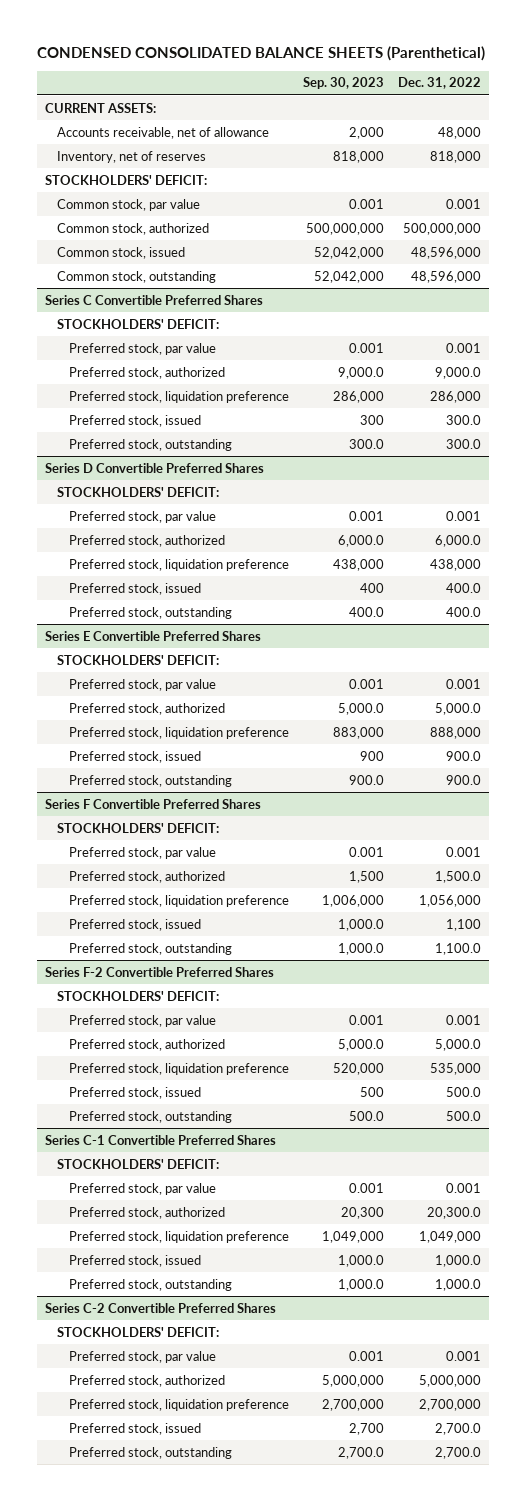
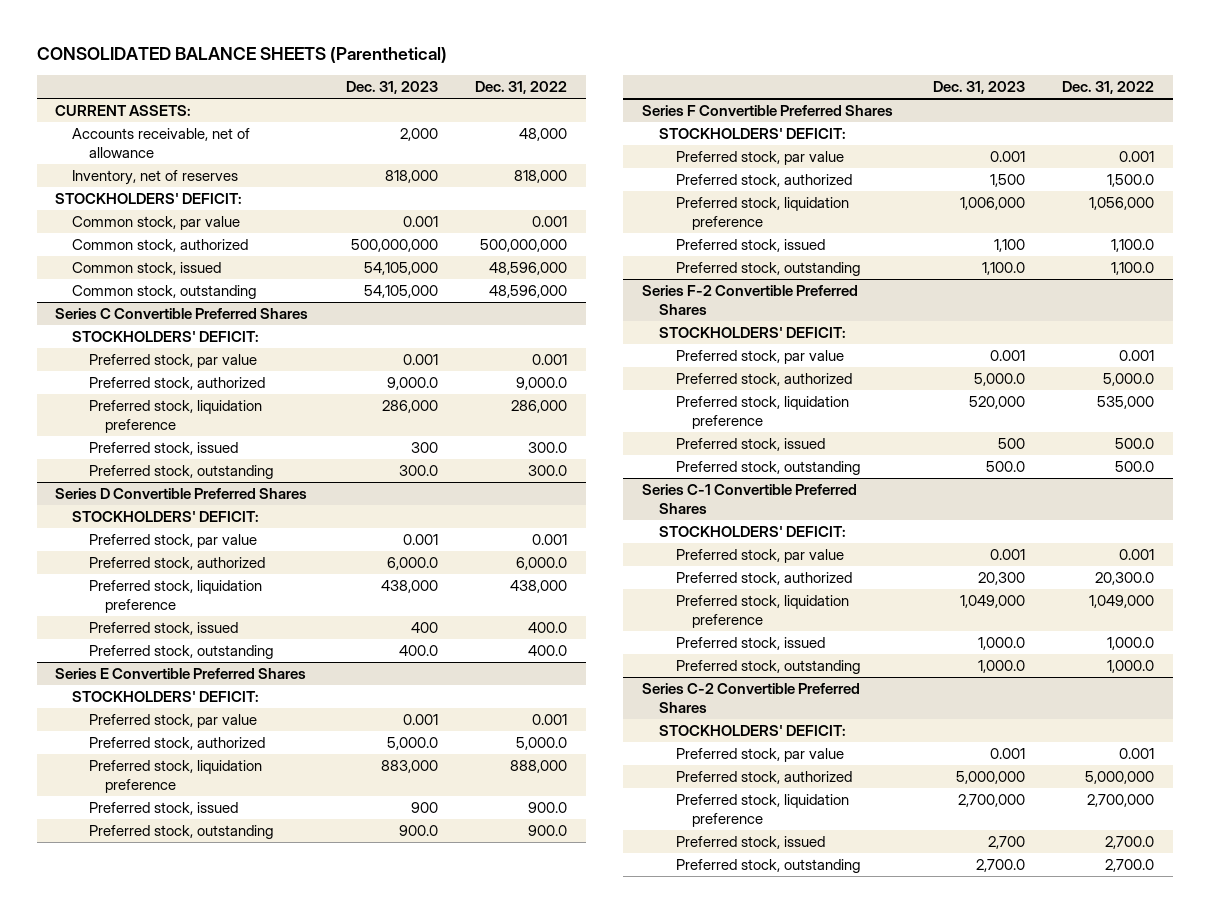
[37,45,486,61] CONDENSED CONSOLIDATED BALANCE SHEETS (Parenthetical) -> [36,47,447,64] CONSOLIDATED BALANCE SHEETS (Parenthetical)
[303,77,385,90] Sep. 30, 2023 -> none
none -> [345,81,438,95] Dec. 31, 2023
[446,918,482,931] 1,100 -> [1110,239,1154,253] 1,100.0

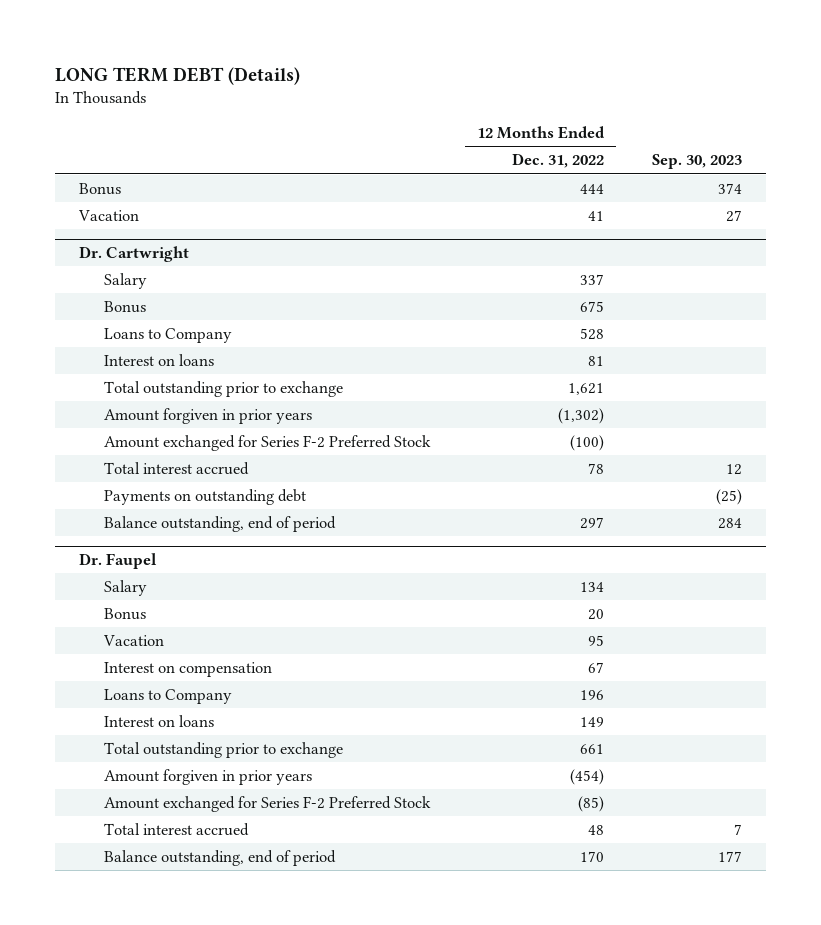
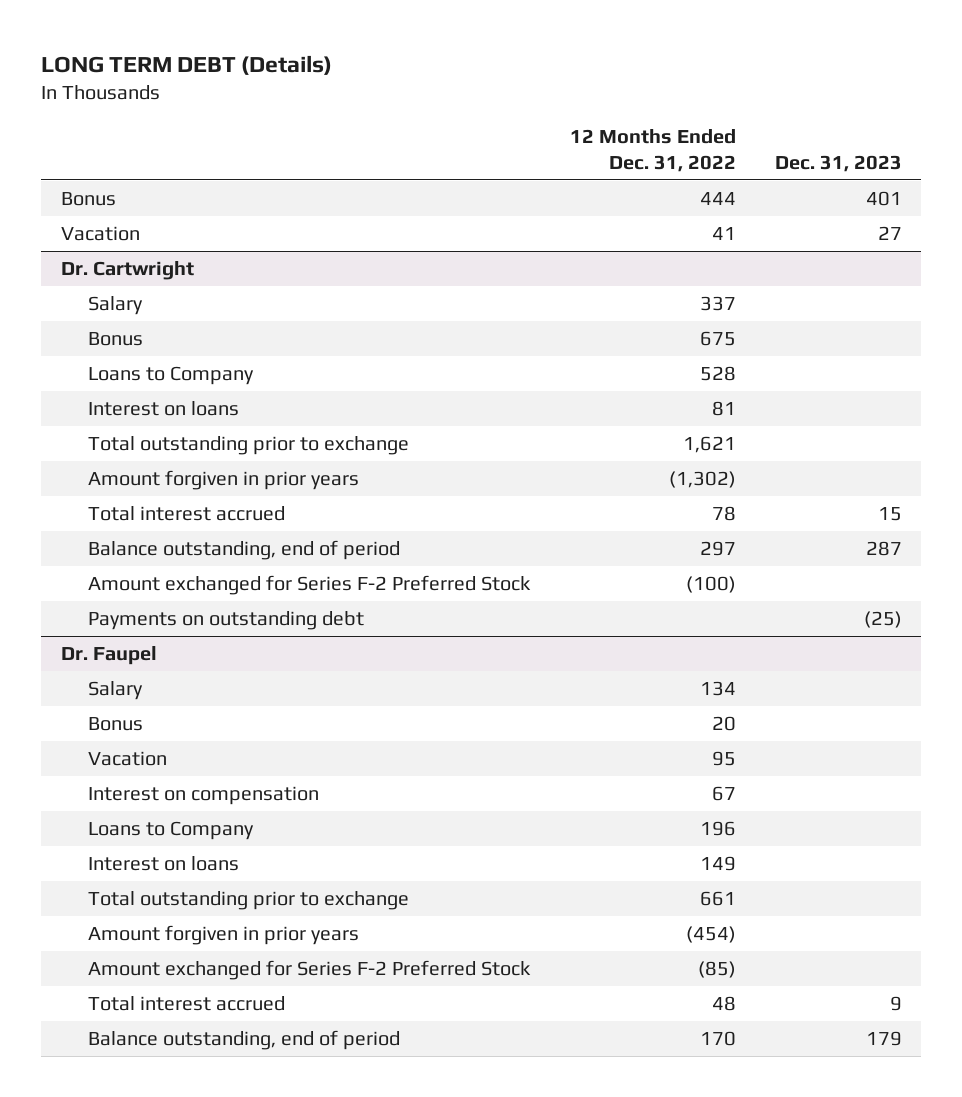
[652,154,743,170] Sep. 30, 2023 -> none
none -> [774,154,902,172] Dec. 31, 2023
[103,434,431,451] Amount exchanged for Series F-2 Preferred Stock -> [88,574,532,595] Amount exchanged for Series F-2 Preferred Stock
[103,488,306,505] Payments on outstanding debt -> [88,610,365,630] Payments on outstanding debt

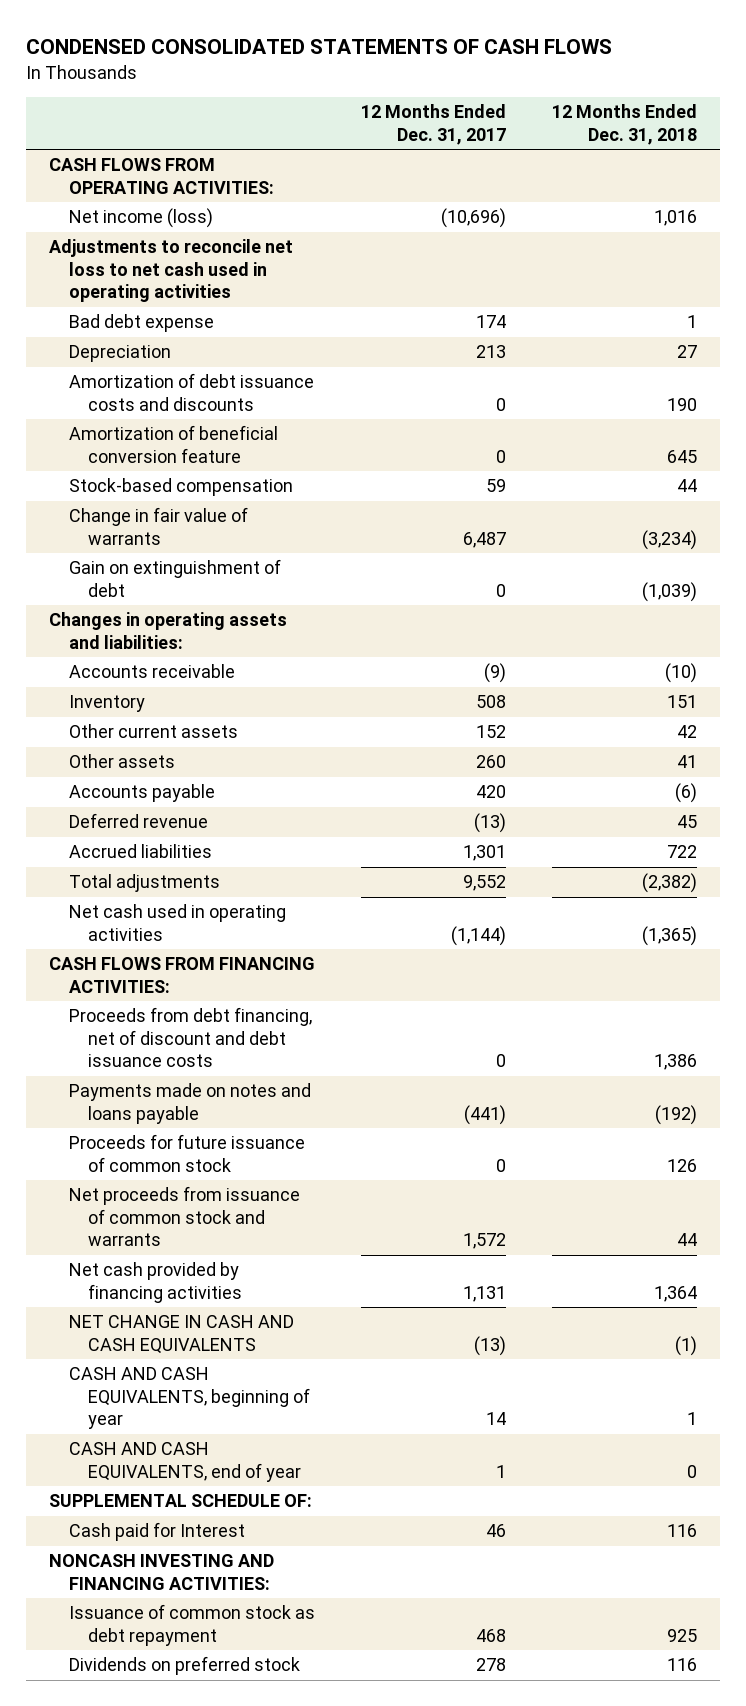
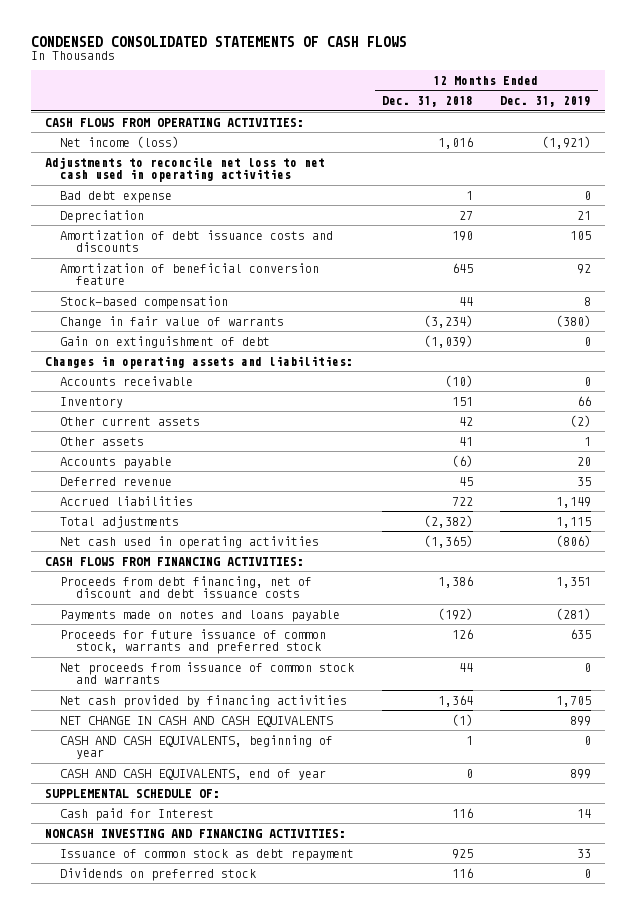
[360,104,506,145] 12 Months Ended Dec. 31, 2017 -> none
none -> [499,96,591,108] Dec. 31, 2019
[68,1134,305,1172] Proceeds for future issuance of common stock -> [60,628,327,655] Proceeds for future issuance of common stock, warrants and preferred stock

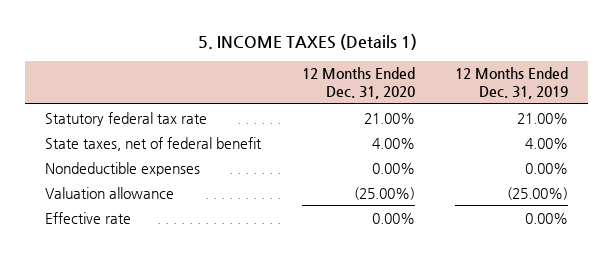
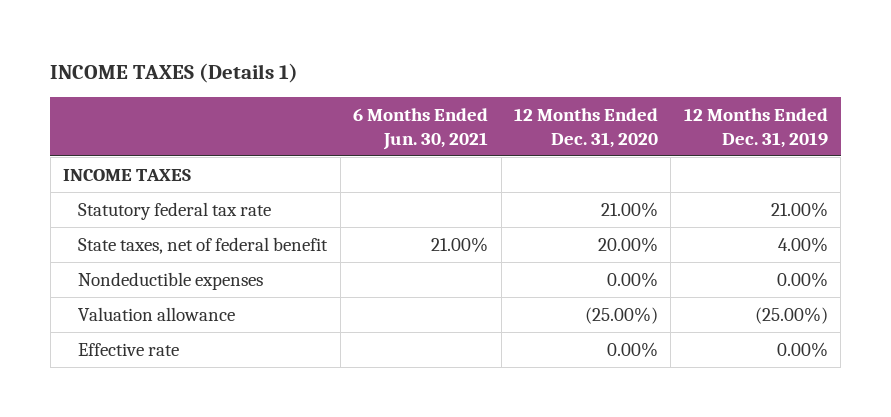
[197,33,417,50] 5. INCOME TAXES (Details 1) -> [50,63,299,84] INCOME TAXES (Details 1)
none -> [353,108,489,150] 6 Months Ended Jun. 30, 2021
none -> [63,168,192,181] INCOME TAXES
[371,137,415,149] 4.00% -> [597,236,658,252] 20.00%

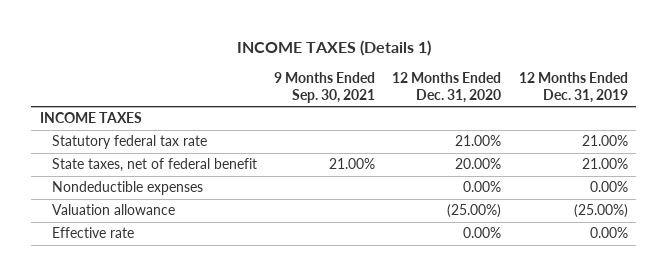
[353,108,489,150] 6 Months Ended Jun. 30, 2021 -> none
none -> [274,71,376,104] 9 Months Ended Sep. 30, 2021
[777,236,828,252] 4.00% -> [581,158,628,170] 21.00%

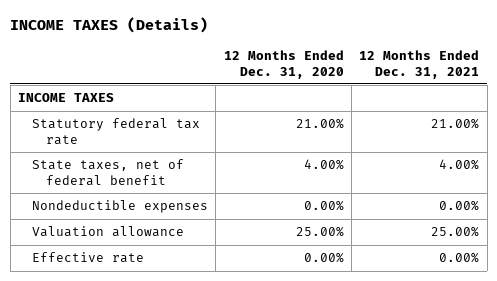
[236,39,431,56] INCOME TAXES (Details 1) -> [10,16,209,33] INCOME TAXES (Details)
[274,71,376,104] 9 Months Ended Sep. 30, 2021 -> none
[518,71,628,104] 12 Months Ended Dec. 31, 2019 -> none
none -> [359,49,480,79] 12 Months Ended Dec. 31, 2021
[455,158,502,170] 20.00% -> [303,159,344,171] 4.00%
[447,204,502,219] (25.00%) -> [295,226,344,238] 25.00%

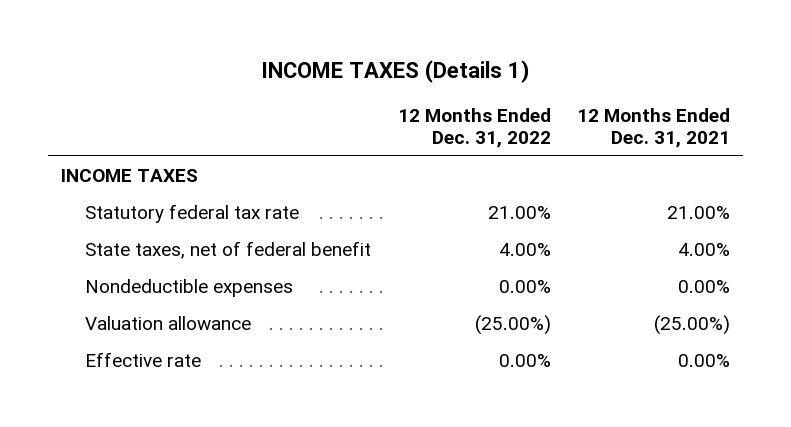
[10,16,209,33] INCOME TAXES (Details) -> [260,59,530,83] INCOME TAXES (Details 1)
[223,49,344,79] 12 Months Ended Dec. 31, 2020 -> none
none -> [397,107,551,149] 12 Months Ended Dec. 31, 2022
[431,226,480,238] 25.00% -> [654,315,731,336] (25.00%)

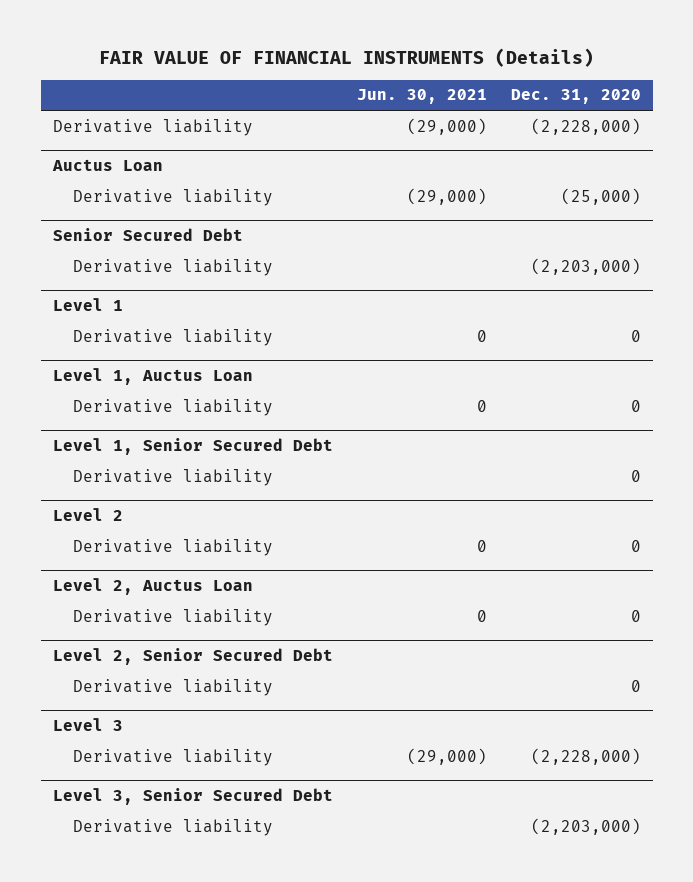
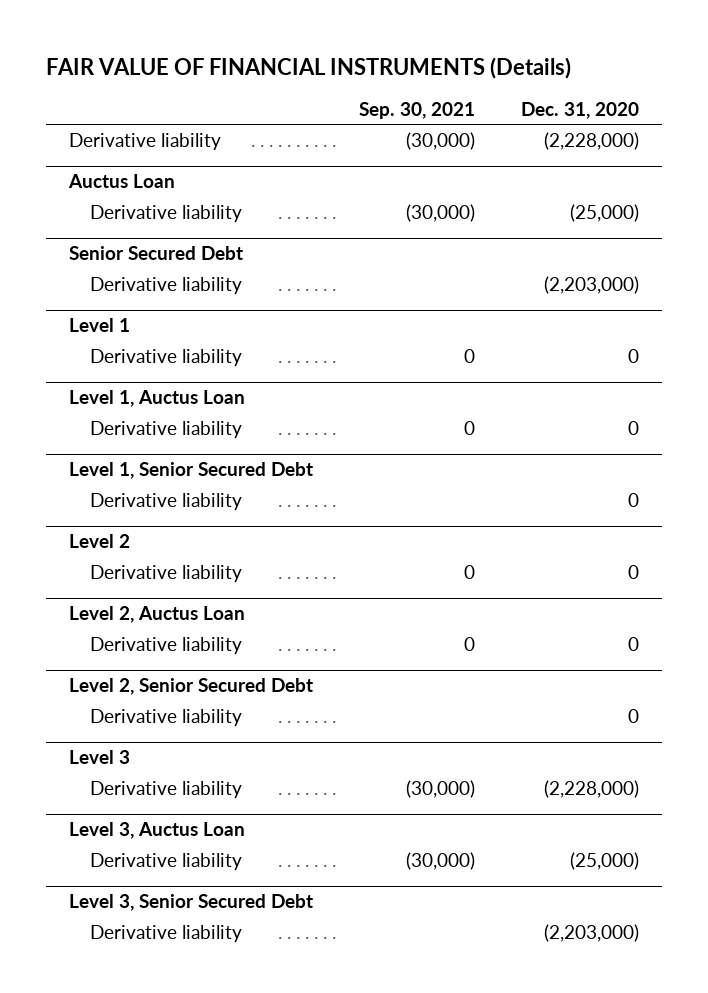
[356,89,487,105] Jun. 30, 2021 -> none
none -> [359,101,476,119] Sep. 30, 2021
none -> [69,822,246,840] Level 3, Auctus Loan
none -> [89,852,242,870] Derivative liability

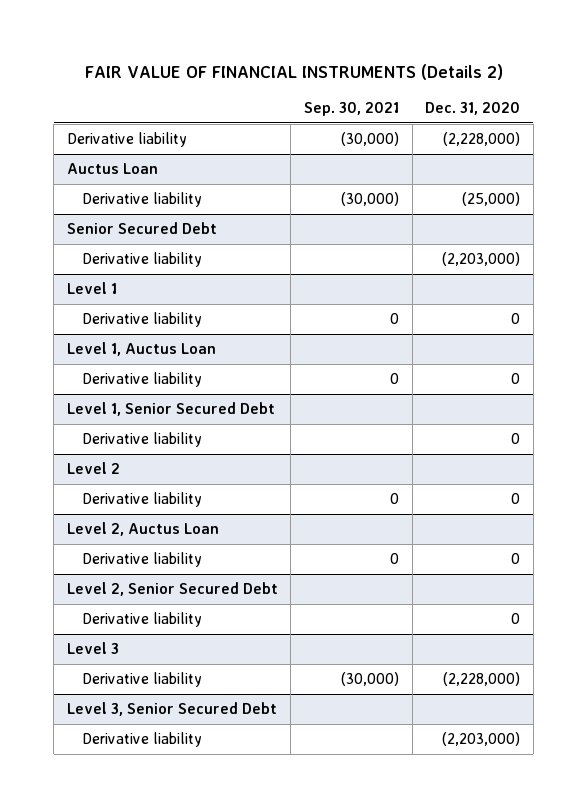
[46,57,572,80] FAIR VALUE OF FINANCIAL INSTRUMENTS (Details) -> [84,63,503,80] FAIR VALUE OF FINANCIAL INSTRUMENTS (Details 2)
[69,822,246,840] Level 3, Auctus Loan -> none
[89,852,242,870] Derivative liability -> none

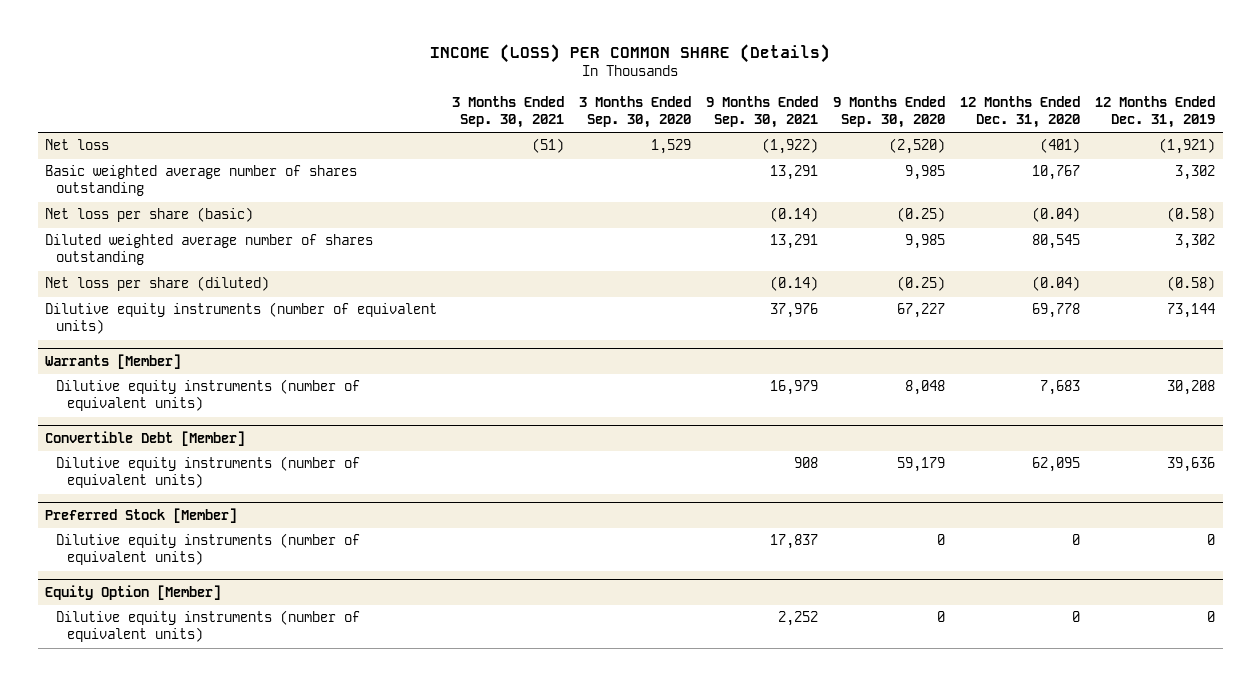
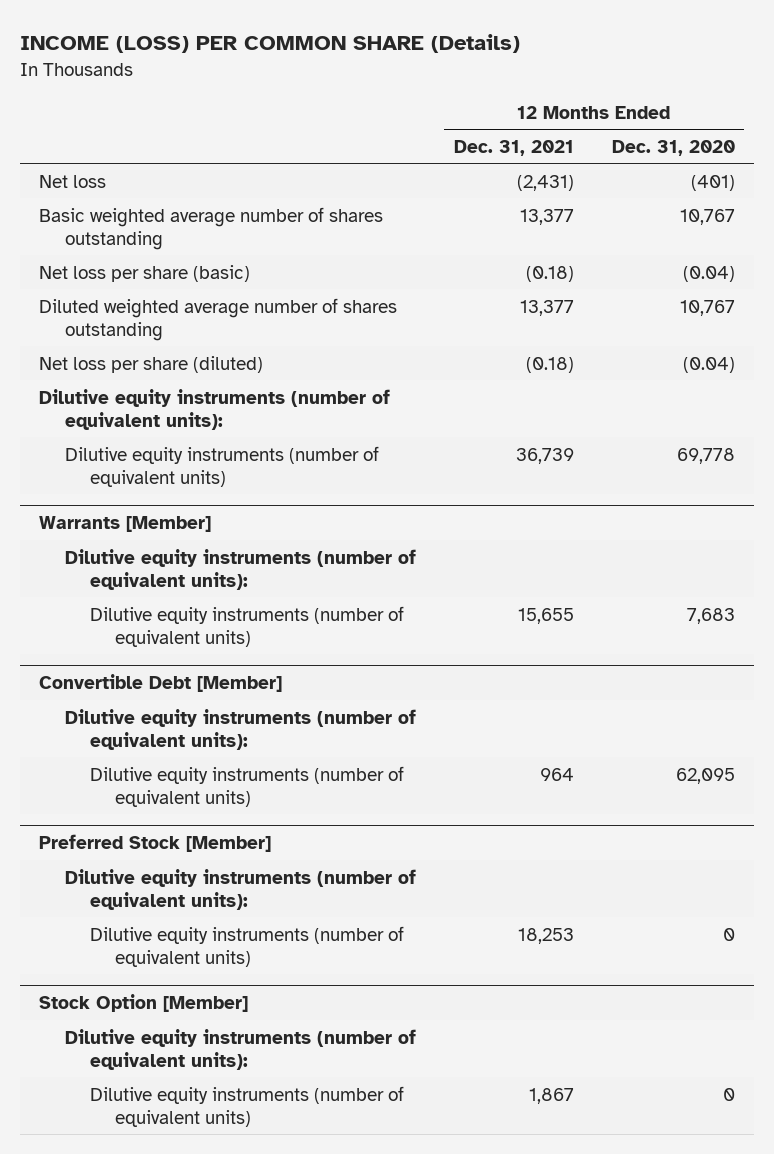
[452,96,565,128] 3 Months Ended Sep. 30, 2021 -> none
[579,96,692,128] 3 Months Ended Sep. 30, 2020 -> none
[706,96,819,128] 9 Months Ended Sep. 30, 2021 -> none
[833,96,946,128] 9 Months Ended Sep. 30, 2020 -> none
[1095,96,1216,128] 12 Months Ended Dec. 31, 2019 -> none
none -> [453,139,574,156] Dec. 31, 2021
[1032,234,1081,250] 80,545 -> [679,299,735,316] 10,767
none -> [39,388,391,430] Dilutive equity instruments (number of equivalent units):
none -> [64,548,416,590] Dilutive equity instruments (number of equivalent units):
none -> [64,708,416,750] Dilutive equity instruments (number of equivalent units):
none -> [64,868,416,910] Dilutive equity instruments (number of equivalent units):
[45,584,222,600] Equity Option [Member] -> [39,994,249,1013] Stock Option [Member]
none -> [64,1028,416,1070] Dilutive equity instruments (number of equivalent units):

